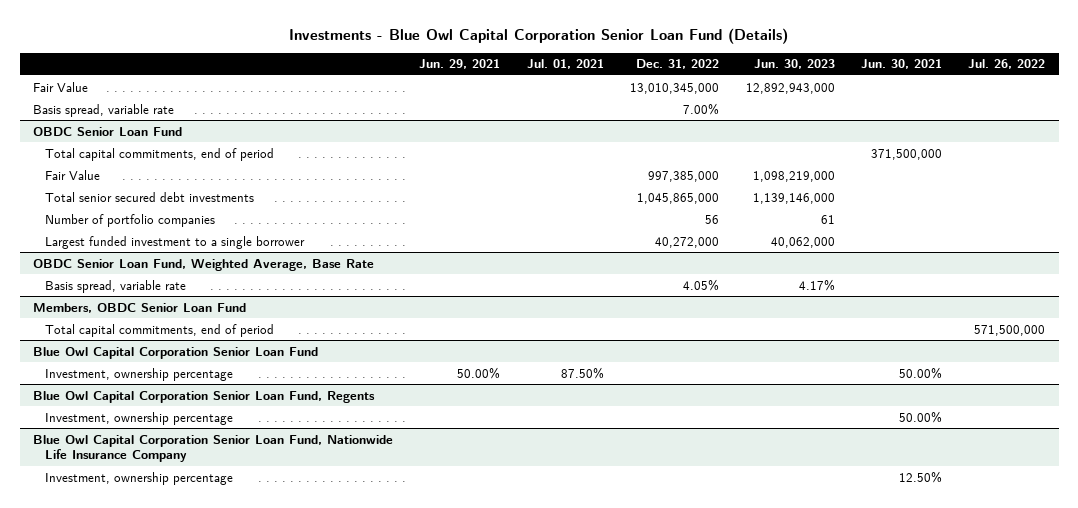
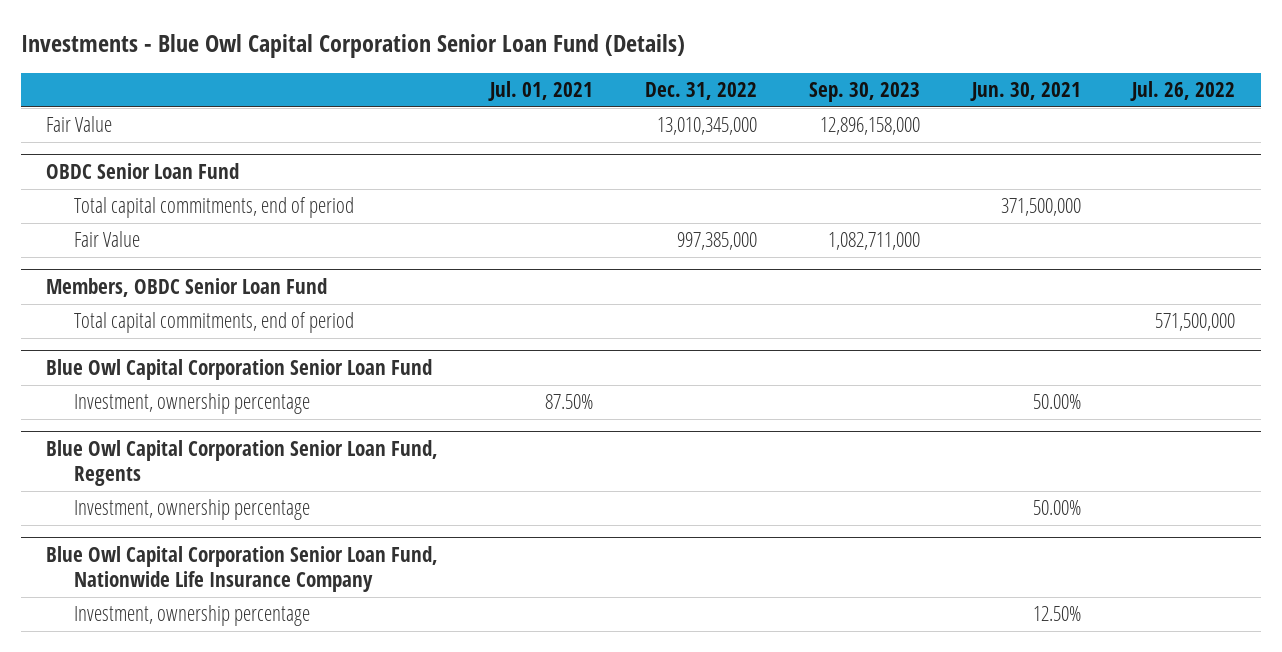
[419,59,501,70] Jun. 29, 2021 -> none
[753,59,835,70] Jun. 30, 2023 -> none
none -> [808,81,920,102] Sep. 30, 2023
[32,103,174,117] Basis spread, variable rate -> none
[45,191,255,202] Total senior secured debt investments -> none
[45,213,216,227] Number of portfolio companies -> none
[45,235,306,249] Largest funded investment to a single borrower -> none
[32,258,374,271] OBDC Senior Loan Fund, Weighted Average, Base Rate -> none
[45,279,187,293] Basis spread, variable rate -> none

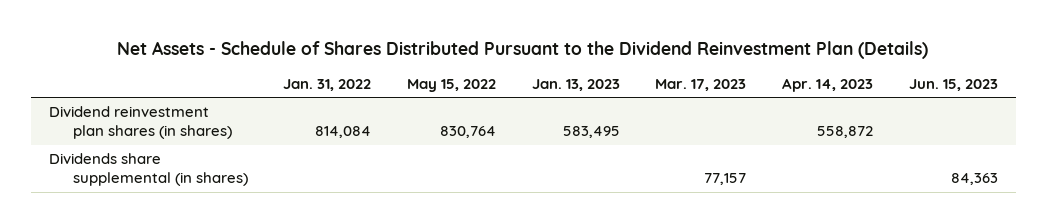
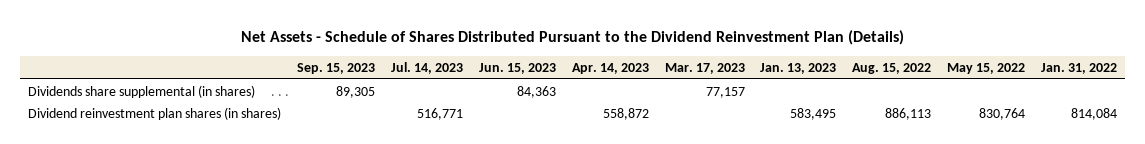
none -> [297,63,376,75] Sep. 15, 2023
none -> [391,62,464,75] Jul. 14, 2023
none -> [852,63,932,75] Aug. 15, 2022
[49,106,232,140] Dividend reinvestment plan shares (in shares) -> [28,106,282,120] Dividend reinvestment plan shares (in shares)

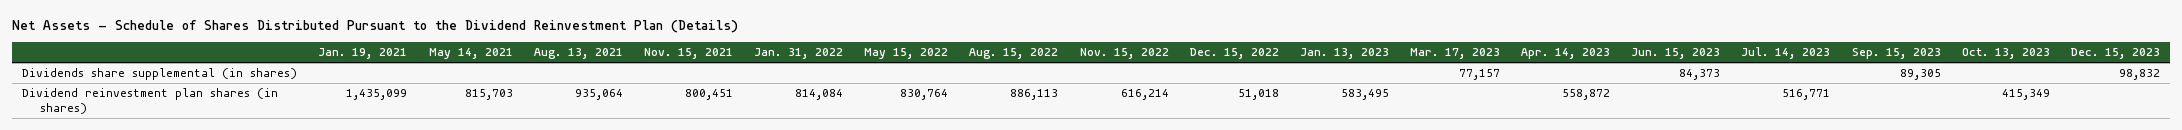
none -> [318,48,408,60] Jan. 19, 2021
none -> [428,48,513,60] May 14, 2021
none -> [533,48,623,60] Aug. 13, 2021
none -> [643,48,733,60] Nov. 15, 2021
none -> [1079,48,1169,60] Nov. 15, 2022
none -> [1189,48,1279,60] Dec. 15, 2022
none -> [1961,48,2050,60] Oct. 13, 2023
none -> [2070,48,2160,60] Dec. 15, 2023
[516,85,556,98] 84,363 -> [1679,69,1721,81] 84,373

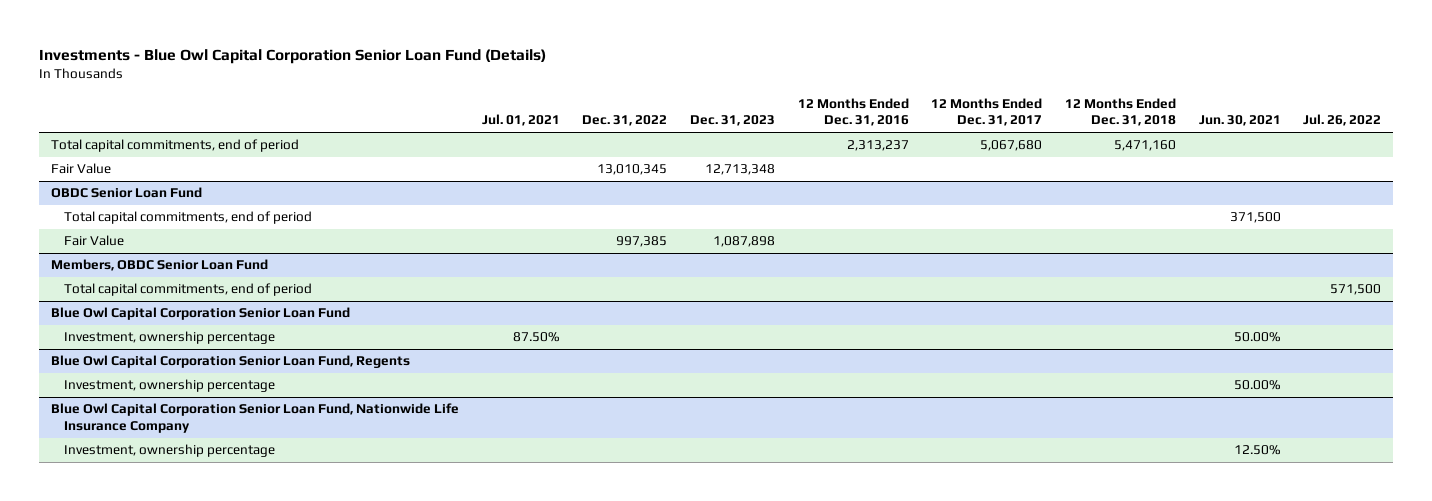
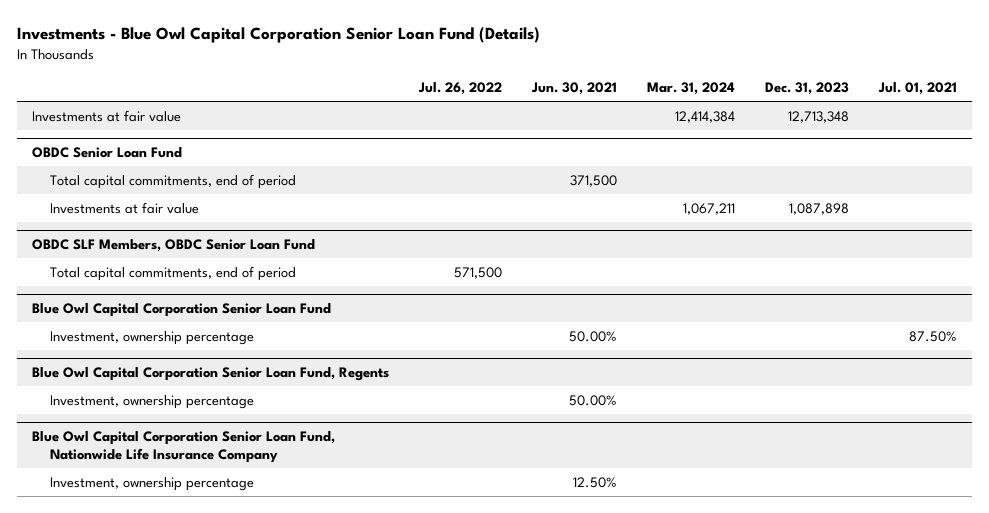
[582,115,668,127] Dec. 31, 2022 -> none
[797,98,909,127] 12 Months Ended Dec. 31, 2016 -> none
[931,98,1043,127] 12 Months Ended Dec. 31, 2017 -> none
[1064,98,1176,127] 12 Months Ended Dec. 31, 2018 -> none
none -> [647,82,736,96] Mar. 31, 2024
[50,139,299,153] Total capital commitments, end of period -> none
[50,163,111,175] Fair Value -> [31,109,181,122] Investments at fair value
[64,235,125,247] Fair Value -> [49,201,199,214] Investments at fair value
[50,259,268,272] Members, OBDC Senior Loan Fund -> [31,239,315,253] OBDC SLF Members, OBDC Senior Loan Fund

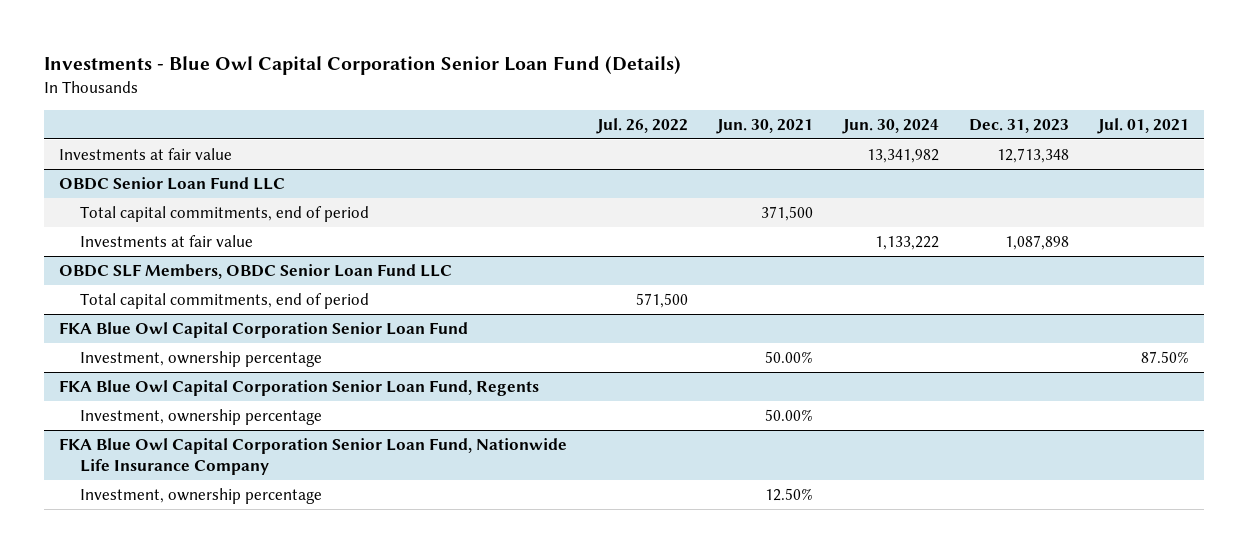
[647,82,736,96] Mar. 31, 2024 -> none
none -> [841,118,939,134] Jun. 30, 2024
[31,147,182,159] OBDC Senior Loan Fund -> [58,176,285,190] OBDC Senior Loan Fund LLC
[31,239,315,253] OBDC SLF Members, OBDC Senior Loan Fund -> [58,263,452,279] OBDC SLF Members, OBDC Senior Loan Fund LLC
[31,303,331,318] Blue Owl Capital Corporation Senior Loan Fund -> [58,321,468,338] FKA Blue Owl Capital Corporation Senior Loan Fund
[31,367,389,382] Blue Owl Capital Corporation Senior Loan Fund, Regents -> [58,379,539,396] FKA Blue Owl Capital Corporation Senior Loan Fund, Regents
[31,431,335,464] Blue Owl Capital Corporation Senior Loan Fund, Nationwide Life Insurance Company -> [58,437,567,476] FKA Blue Owl Capital Corporation Senior Loan Fund, Nationwide Life Insurance Company

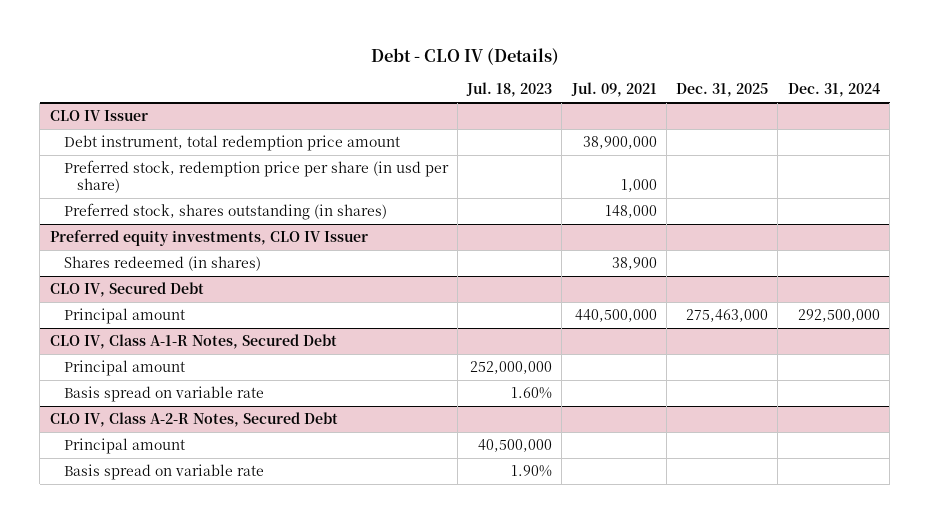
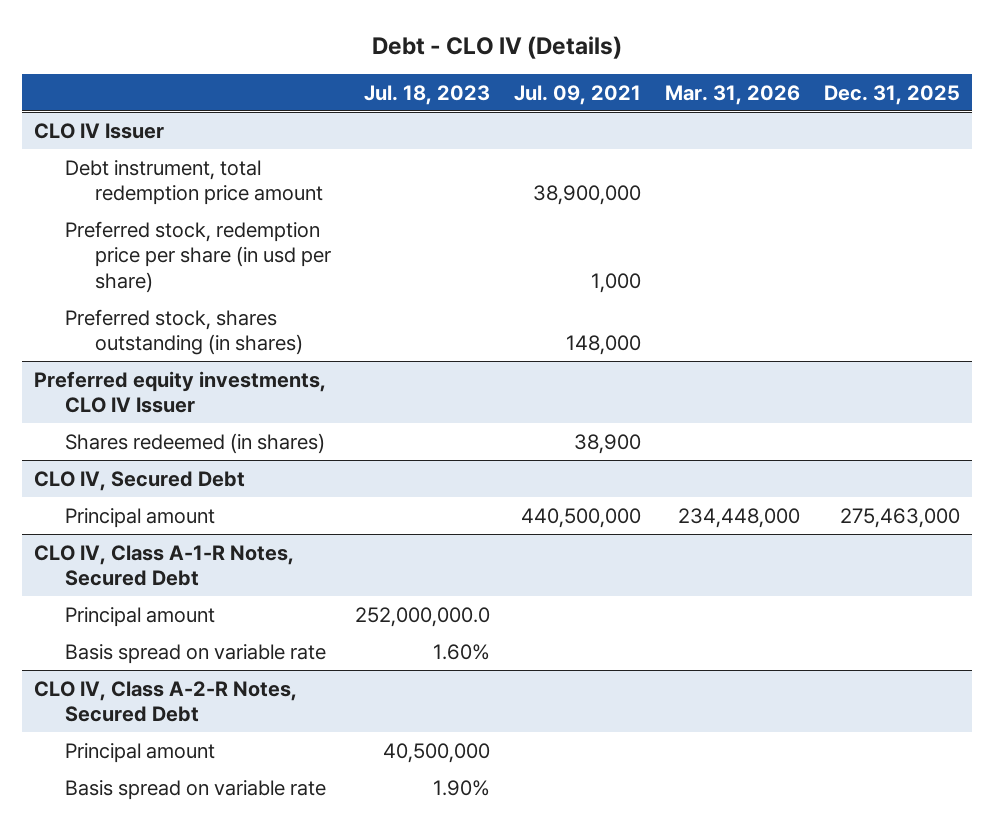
[787,83,880,98] Dec. 31, 2024 -> none
none -> [665,84,801,105] Mar. 31, 2026
[470,361,553,375] 252,000,000 -> [355,606,491,627] 252,000,000.0

